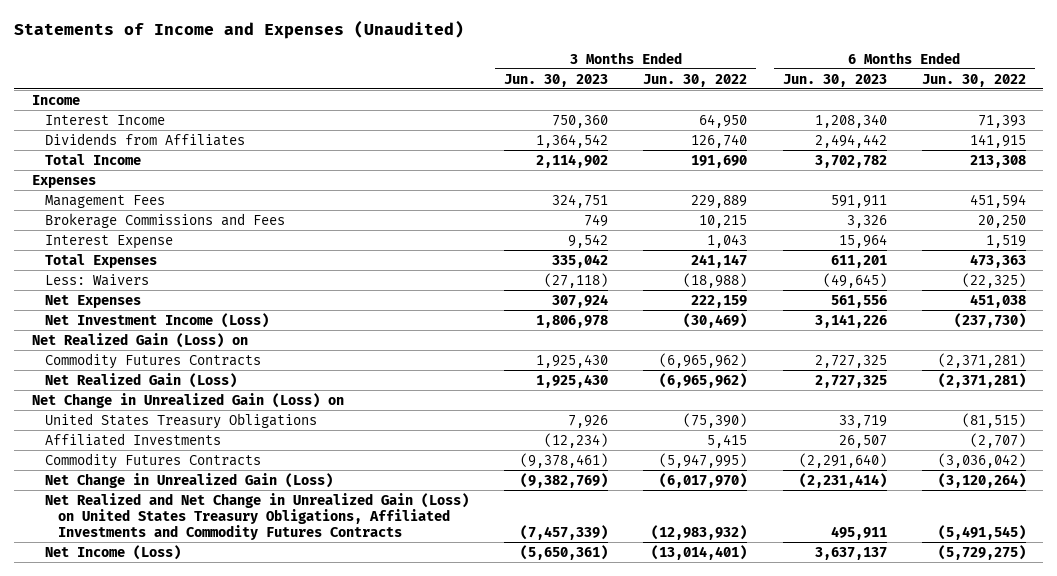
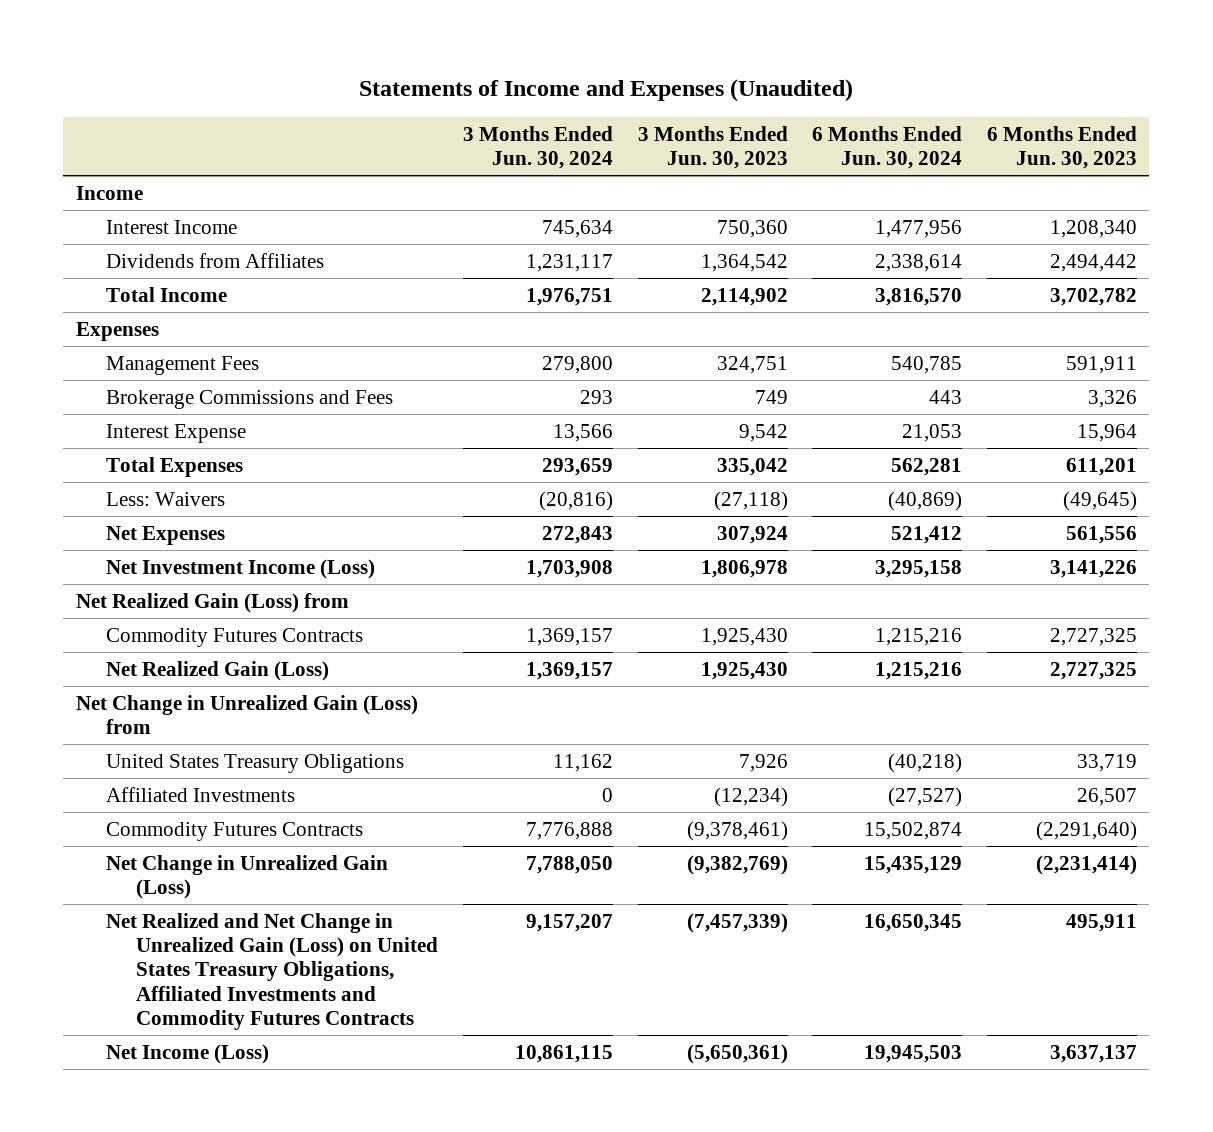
[643,73,748,87] Jun. 30, 2022 -> none
[921,73,1026,87] Jun. 30, 2022 -> none
none -> [462,125,613,170] 3 Months Ended Jun. 30, 2024
none -> [812,125,963,170] 6 Months Ended Jun. 30, 2024
[31,332,248,348] Net Realized Gain (Loss) on -> [75,592,349,613] Net Realized Gain (Loss) from
[31,392,344,408] Net Change in Unrealized Gain (Loss) on -> [75,694,418,735] Net Change in Unrealized Gain (Loss) from

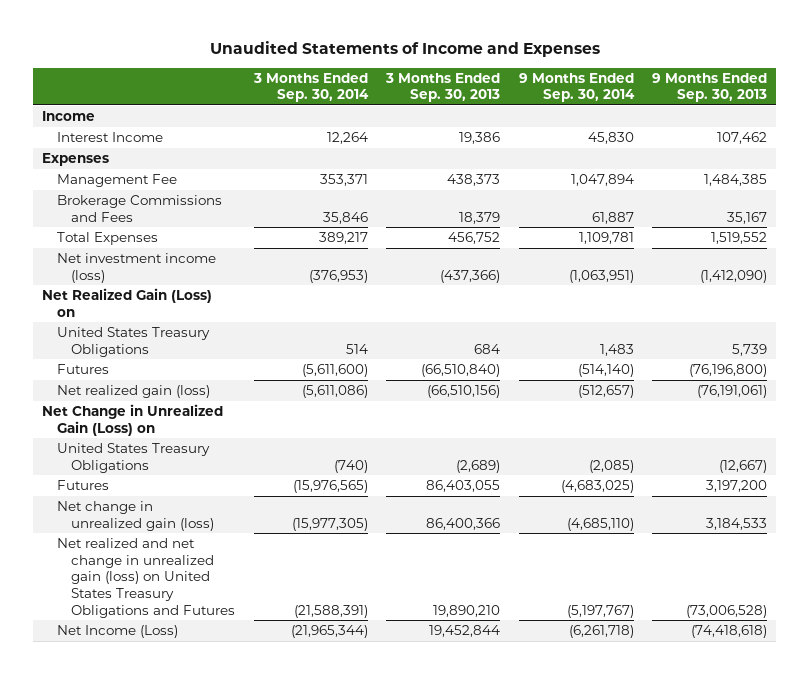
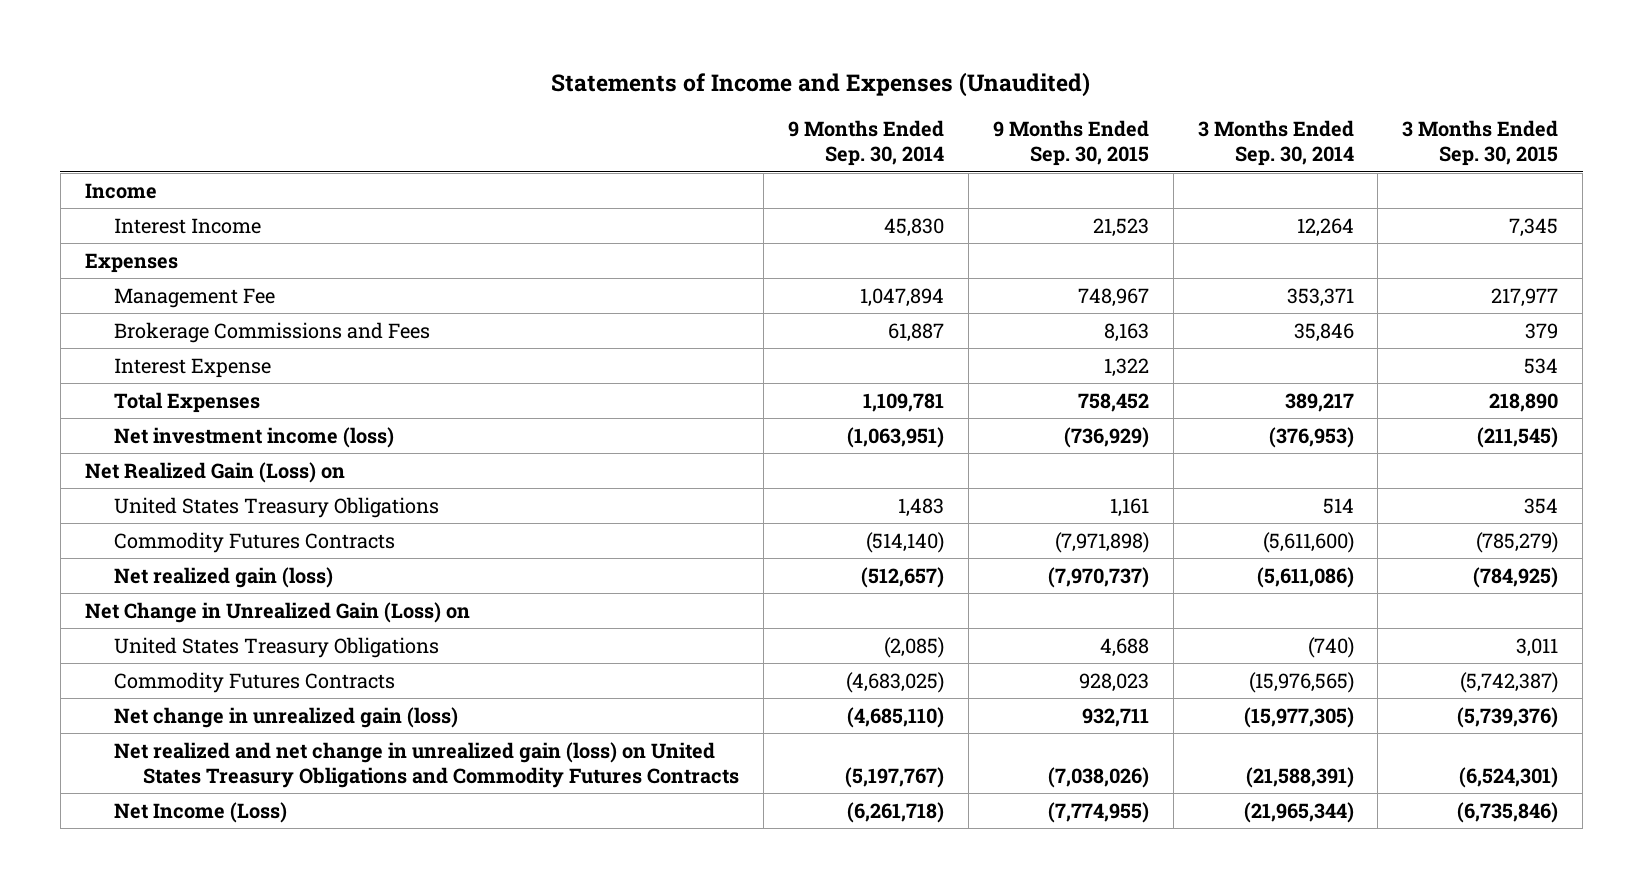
[209,41,600,58] Unaudited Statements of Income and Expenses -> [551,72,1091,98] Statements of Income and Expenses (Unaudited)
[385,72,501,103] 3 Months Ended Sep. 30, 2013 -> none
[652,72,768,103] 9 Months Ended Sep. 30, 2013 -> none
none -> [992,119,1149,166] 9 Months Ended Sep. 30, 2015
none -> [1402,119,1559,166] 3 Months Ended Sep. 30, 2015
none -> [114,357,272,378] Interest Expense
[56,364,109,375] Futures -> [114,531,396,553] Commodity Futures Contracts
[56,480,109,491] Futures -> [114,671,396,693] Commodity Futures Contracts
[56,538,235,618] Net realized and net change in unrealized gain (loss) on United States Treasury Obligations and Futures -> [114,741,740,788] Net realized and net change in unrealized gain (loss) on United States Treasury Obligations and Commodity Futures Contracts

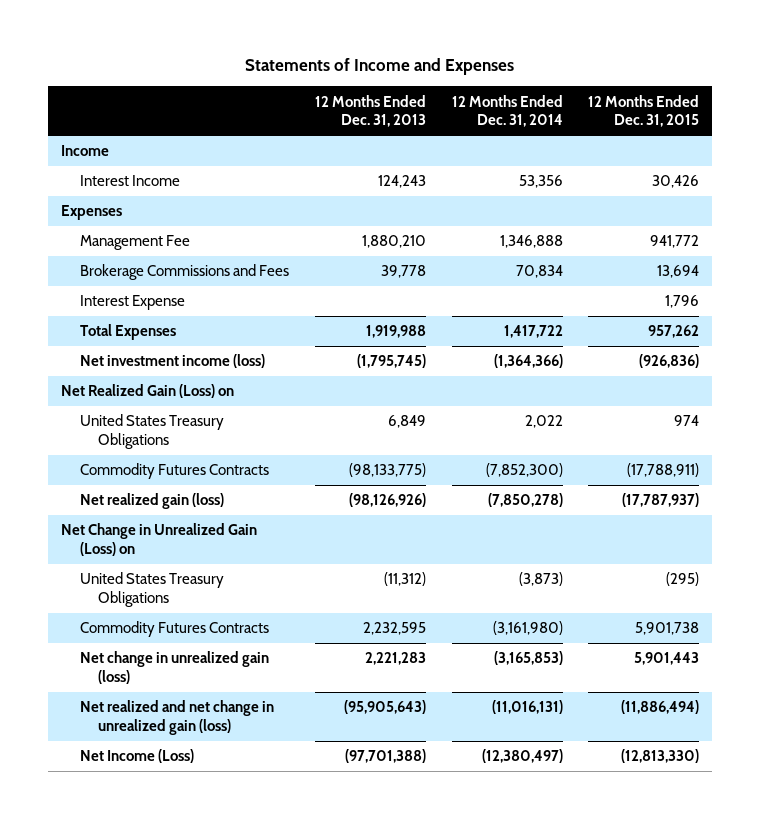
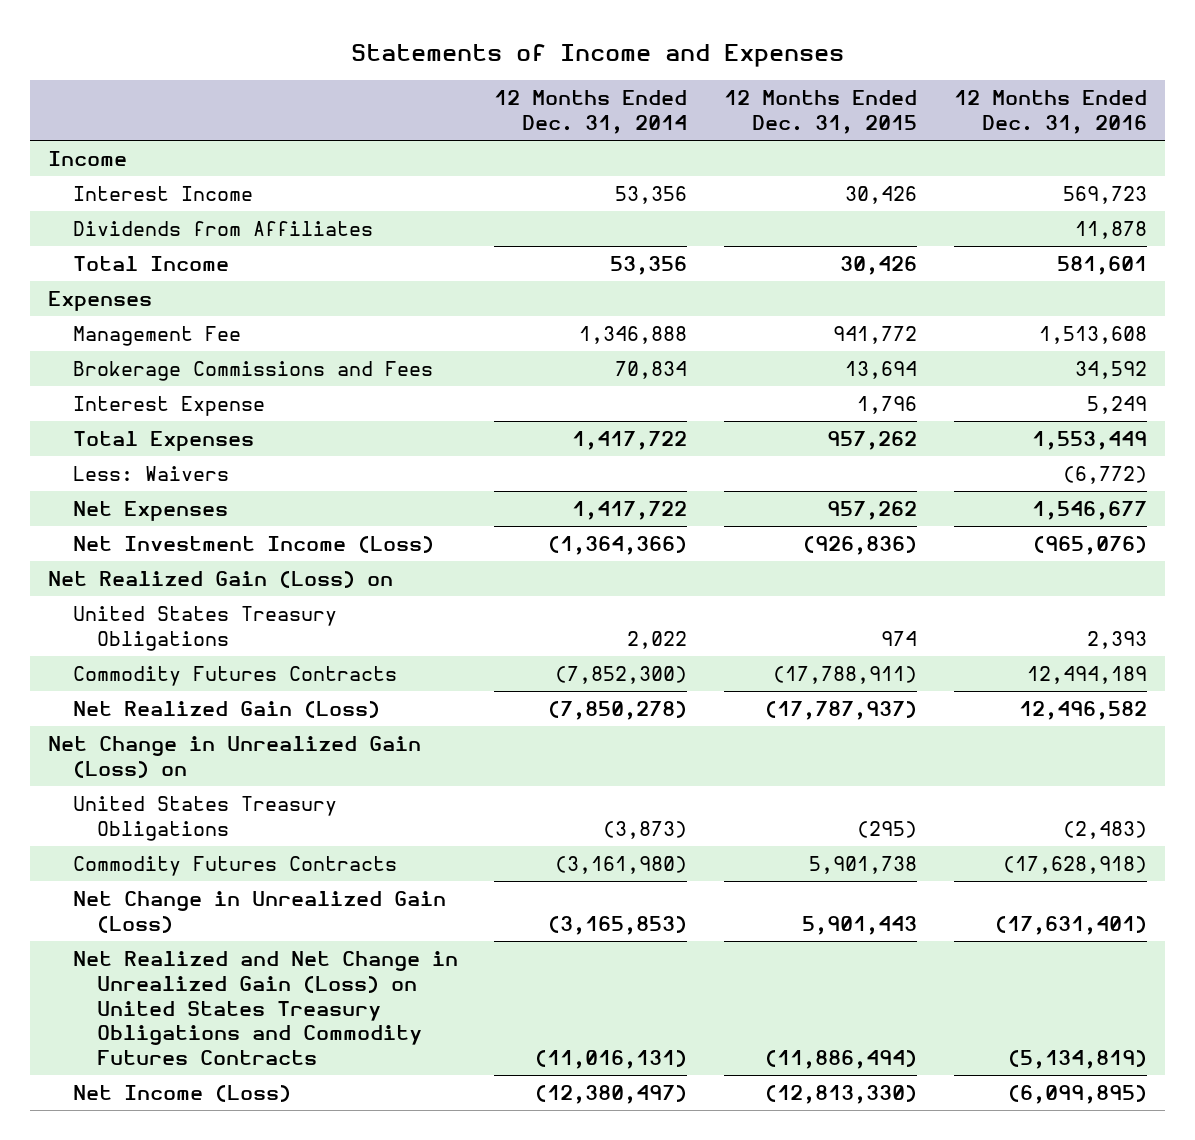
[314,94,426,128] 12 Months Ended Dec. 31, 2013 -> none
none -> [953,90,1147,135] 12 Months Ended Dec. 31, 2016
none -> [72,221,373,237] Dividends from Affiliates
none -> [72,256,229,272] Total Income
none -> [72,466,229,482] Less: Waivers
none -> [72,501,228,522] Net Expenses
[79,354,265,369] Net investment income (loss) -> [72,536,434,554] Net Investment Income (Loss)
[79,493,224,510] Net realized gain (loss) -> [72,701,380,719] Net Realized Gain (Loss)
[79,651,269,685] Net change in unrealized gain (loss) -> [72,891,446,933] Net Change in Unrealized Gain (Loss)
[79,700,274,736] Net realized and net change in unrealized gain (loss) -> [72,951,458,1065] Net Realized and Net Change in Unrealized Gain (Loss) on United States Treasury Obligations and Commodity Futures Contracts

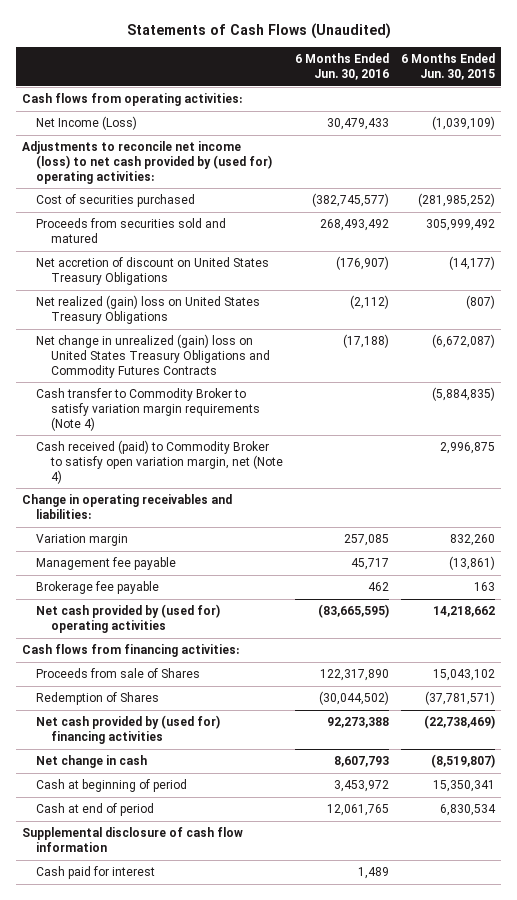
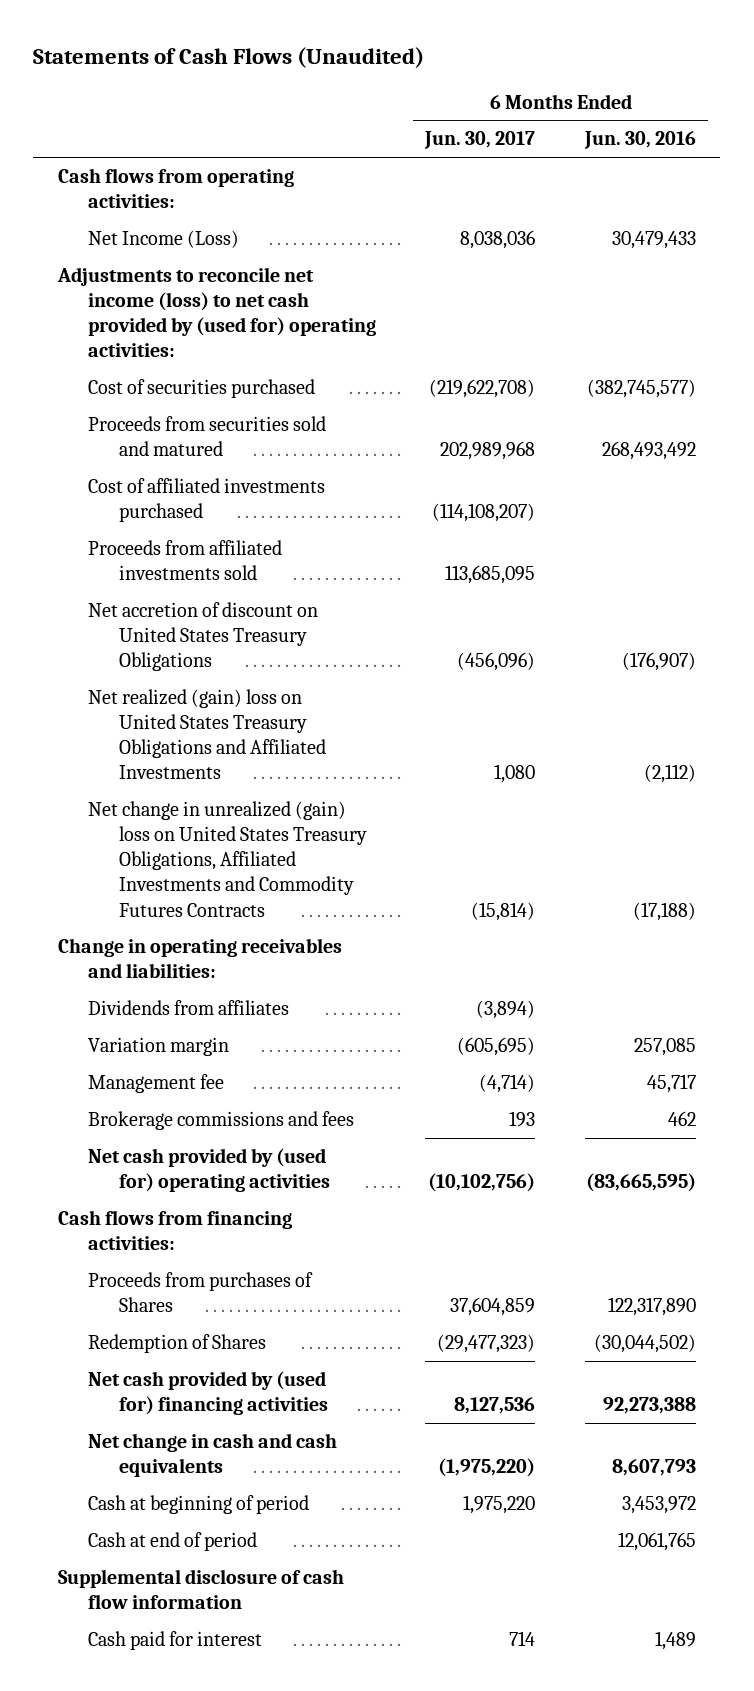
[401,53,496,81] 6 Months Ended Jun. 30, 2015 -> none
none -> [424,131,536,150] Jun. 30, 2017
none -> [88,478,326,523] Cost of affiliated investments purchased
none -> [88,540,283,581] Proceeds from affiliated investments sold
[36,388,260,431] Cash transfer to Commodity Broker to satisfy variation margin requirements (Note 4) -> none
[36,440,283,484] Cash received (paid) to Commodity Broker to satisfy open variation margin, net (Note 4) -> none
[36,295,261,325] Net realized (gain) loss on United States Treasury Obligations -> [88,689,326,780] Net realized (gain) loss on United States Treasury Obligations and Affiliated Investments
[36,334,270,378] Net change in unrealized (gain) loss on United States Treasury Obligations and Commodity Futures Contracts -> [88,801,367,917] Net change in unrealized (gain) loss on United States Treasury Obligations, Affiliated Investments and Commodity Futures Contracts
none -> [88,1000,290,1016] Dividends from affiliates
[36,557,177,571] Management fee payable -> [88,1074,225,1094] Management fee
[36,581,160,595] Brokerage fee payable -> [88,1111,355,1131] Brokerage commissions and fees
[36,668,201,679] Proceeds from sale of Shares -> [88,1272,314,1313] Proceeds from purchases of Shares
[36,755,148,769] Net change in cash -> [88,1433,338,1478] Net change in cash and cash equivalents

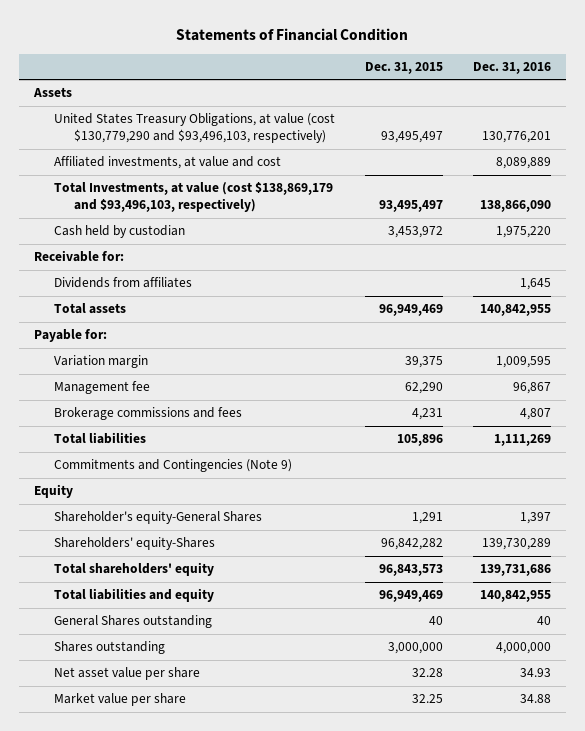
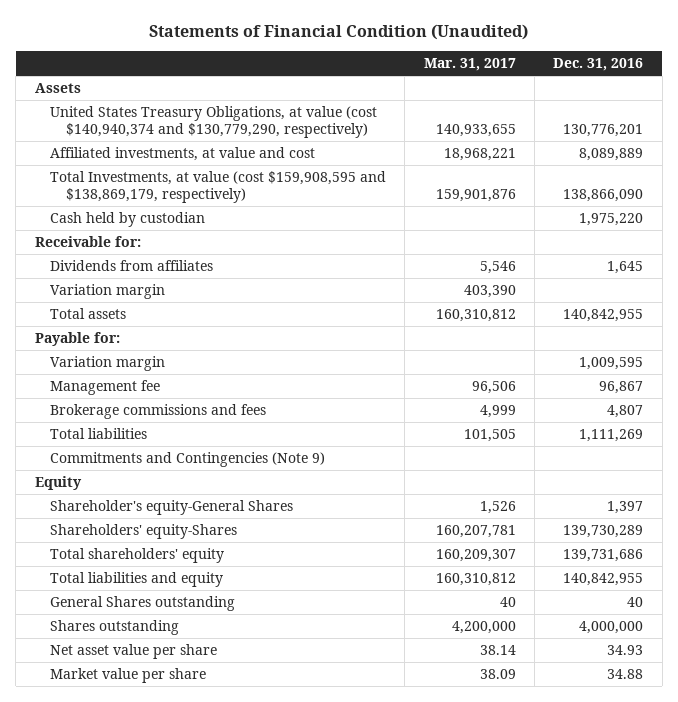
[176,28,409,42] Statements of Financial Condition -> [148,24,528,41] Statements of Financial Condition (Unaudited)
[364,61,443,74] Dec. 31, 2015 -> none
none -> [423,58,516,72] Mar. 31, 2017
[54,113,336,144] United States Treasury Obligations, at value (cost $130,779,290 and $93,496,103, respectively) -> [50,105,378,138] United States Treasury Obligations, at value (cost $140,940,374 and $130,779,290, respectively)
[54,182,334,213] Total Investments, at value (cost $138,869,179 and $93,496,103, respectively) -> [50,170,387,203] Total Investments, at value (cost $159,908,595 and $138,869,179, respectively)
none -> [50,283,166,299] Variation margin

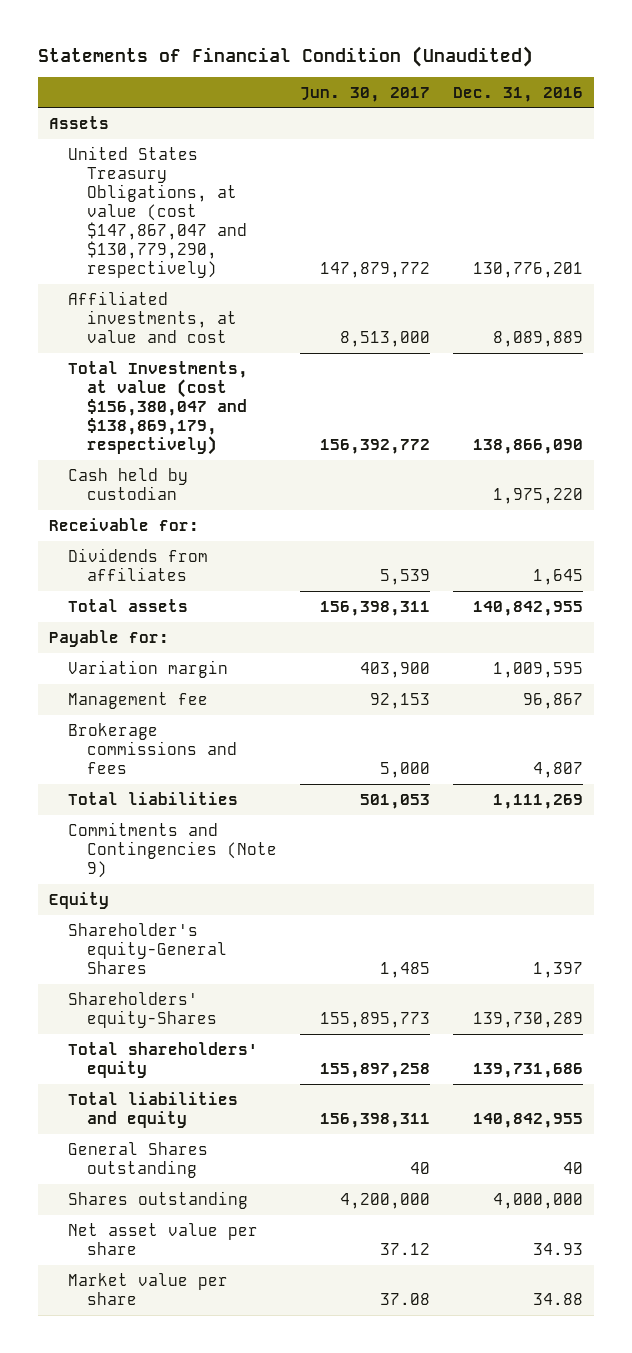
[423,58,516,72] Mar. 31, 2017 -> none
none -> [299,86,430,102] Jun. 30, 2017
[50,105,378,138] United States Treasury Obligations, at value (cost $140,940,374 and $130,779,290, respectively) -> [67,145,247,278] United States Treasury Obligations, at value (cost $147,867,047 and $130,779,290, respectively)
[50,170,387,203] Total Investments, at value (cost $159,908,595 and $138,869,179, respectively) -> [67,360,248,455] Total Investments, at value (cost $156,380,047 and $138,869,179, respectively)
[50,283,166,299] Variation margin -> none

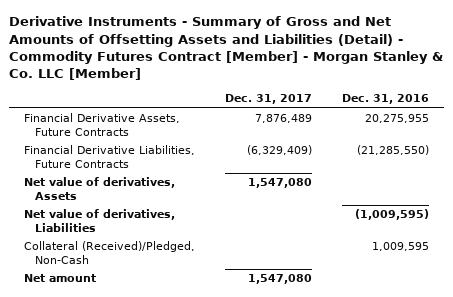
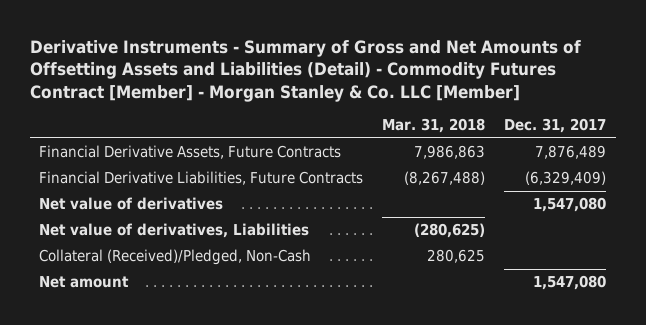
[341,94,429,105] Dec. 31, 2016 -> none
none -> [382,118,486,134] Mar. 31, 2018
[24,177,176,201] Net value of derivatives, Assets -> [39,197,224,211] Net value of derivatives

